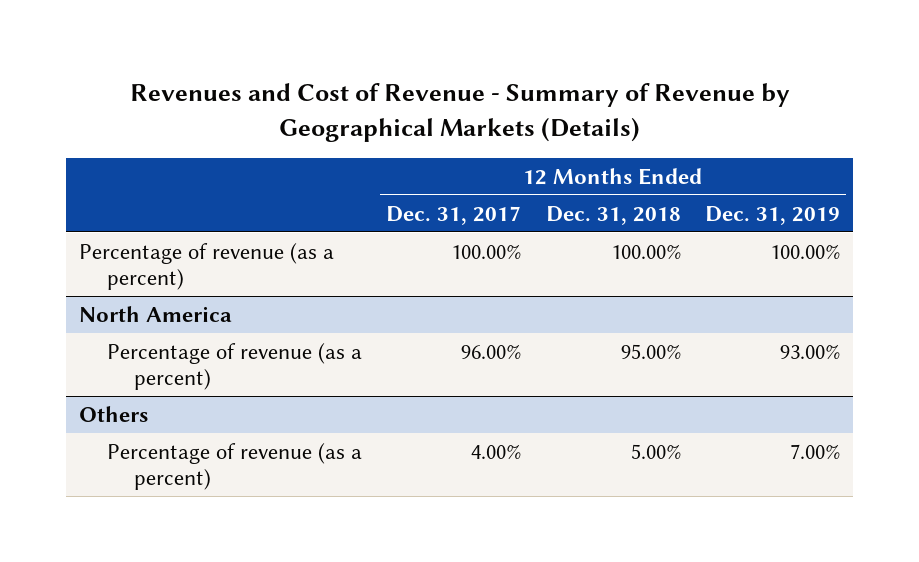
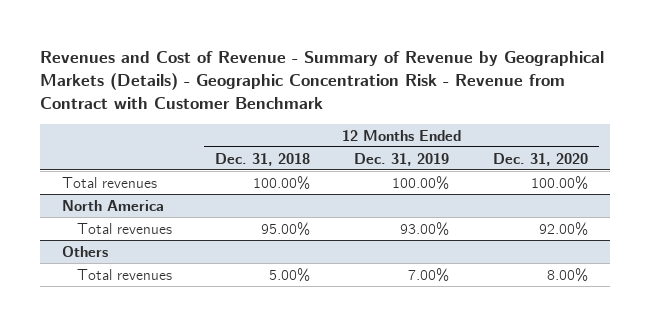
[129,83,790,142] Revenues and Cost of Revenue - Summary of Revenue by Geographical Markets (Details) -> [40,51,605,110] Revenues and Cost of Revenue - Summary of Revenue by Geographical Markets (Details) - Geographic Concentration Risk - Revenue from Contract with Customer Benchmark
[386,205,522,225] Dec. 31, 2017 -> none
none -> [493,152,589,166] Dec. 31, 2020
[78,242,334,290] Percentage of revenue (as a percent) -> none
none -> [61,176,157,188] Total revenues
[106,342,362,390] Percentage of revenue (as a percent) -> [76,222,172,234] Total revenues
[106,442,362,490] Percentage of revenue (as a percent) -> none
none -> [76,268,172,280] Total revenues

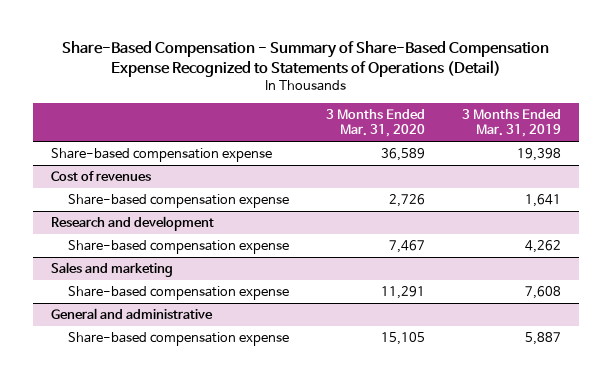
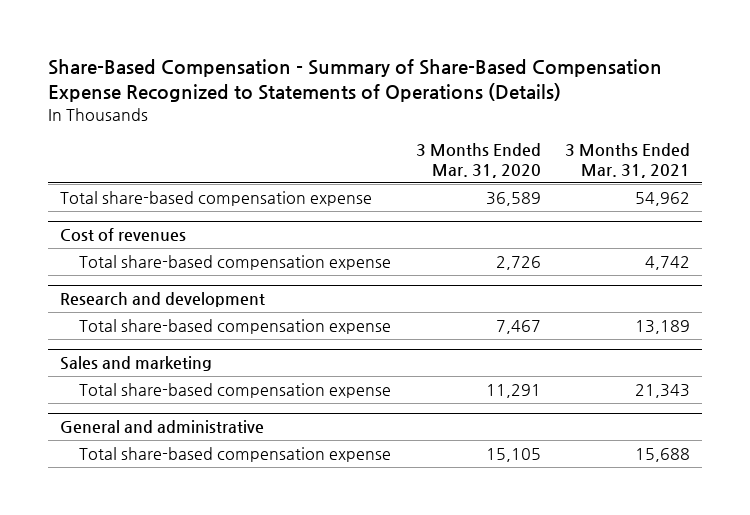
[61,40,549,77] Share-Based Compensation - Summary of Share-Based Compensation Expense Recognized to Statements of Operations (Detail) -> [47,58,662,102] Share-Based Compensation - Summary of Share-Based Compensation Expense Recognized to Statements of Operations (Details)
[461,108,561,138] 3 Months Ended Mar. 31, 2019 -> none
none -> [564,142,690,178] 3 Months Ended Mar. 31, 2021
[51,148,273,163] Share-based compensation expense -> [60,190,373,206] Total share-based compensation expense
[68,194,290,209] Share-based compensation expense -> [79,254,392,270] Total share-based compensation expense
[68,240,290,255] Share-based compensation expense -> [79,318,392,334] Total share-based compensation expense
[68,286,290,301] Share-based compensation expense -> [79,382,392,398] Total share-based compensation expense
[68,332,290,347] Share-based compensation expense -> [79,446,392,462] Total share-based compensation expense

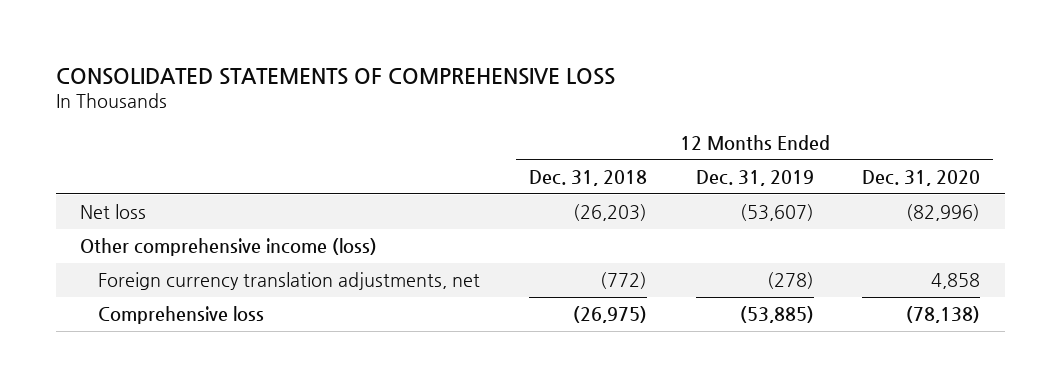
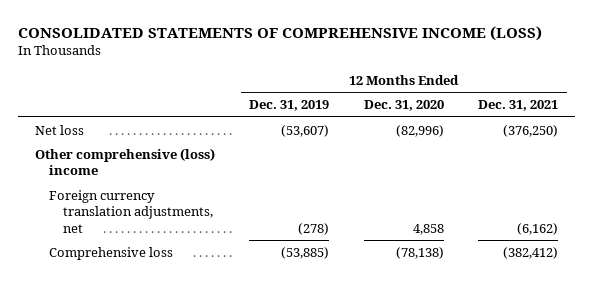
[55,68,615,86] CONSOLIDATED STATEMENTS OF COMPREHENSIVE LOSS -> [17,25,542,41] CONSOLIDATED STATEMENTS OF COMPREHENSIVE INCOME (LOSS)
[528,169,647,186] Dec. 31, 2018 -> none
none -> [478,100,559,112] Dec. 31, 2021
[80,238,378,257] Other comprehensive income (loss) -> [34,147,215,176] Other comprehensive (loss) income

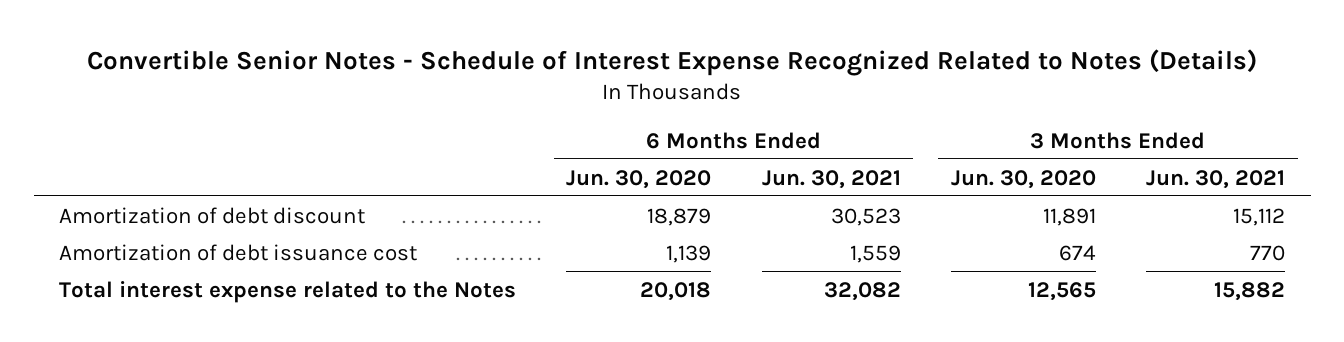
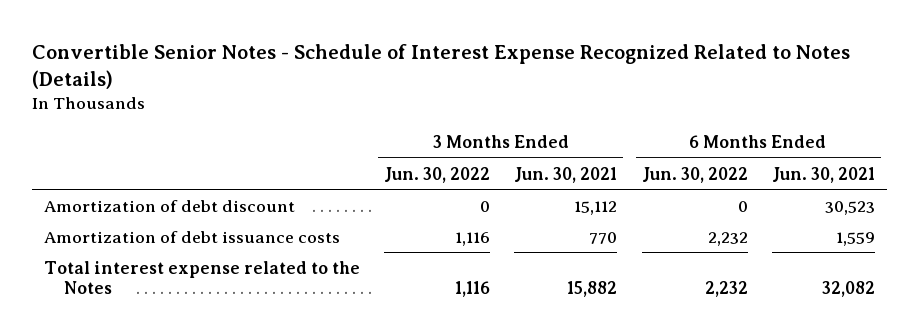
[566,169,712,189] Jun. 30, 2020 -> none
[951,169,1097,189] Jun. 30, 2020 -> none
none -> [384,166,491,183] Jun. 30, 2022
none -> [641,166,748,183] Jun. 30, 2022
[59,243,418,261] Amortization of debt issuance cost -> [43,230,340,243] Amortization of debt issuance costs

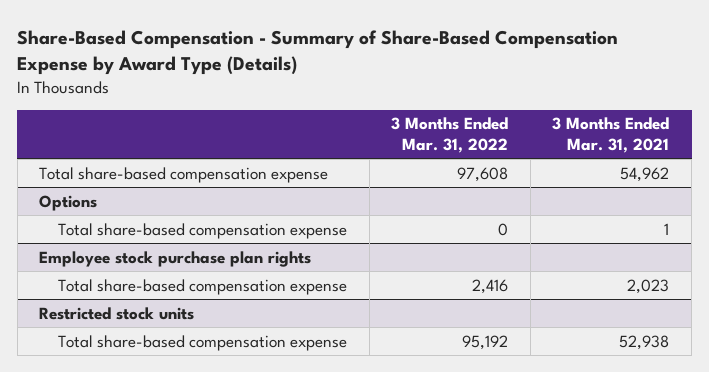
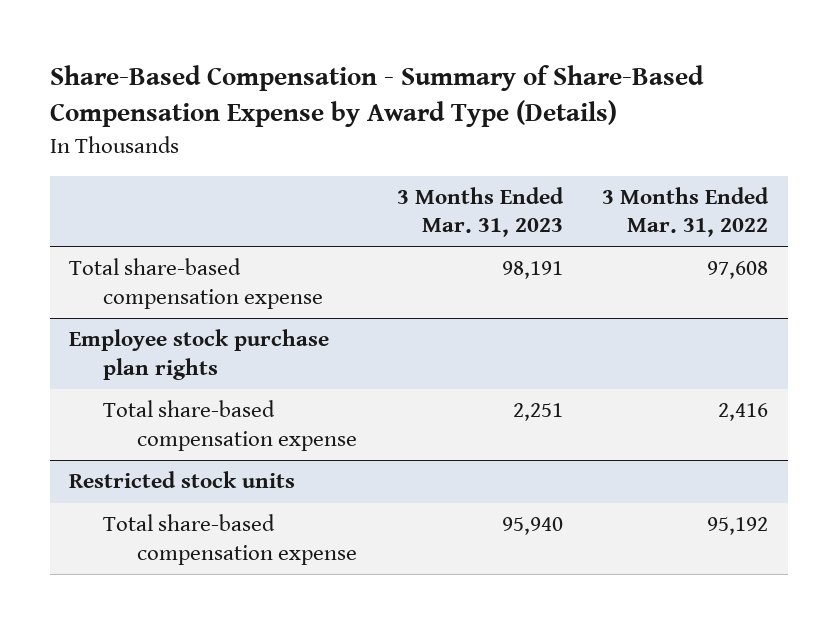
[552,117,670,153] 3 Months Ended Mar. 31, 2021 -> none
none -> [396,187,564,238] 3 Months Ended Mar. 31, 2023
[39,194,98,211] Options -> none
[57,222,347,239] Total share-based compensation expense -> none

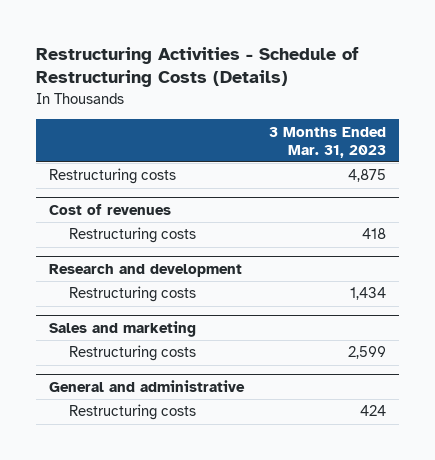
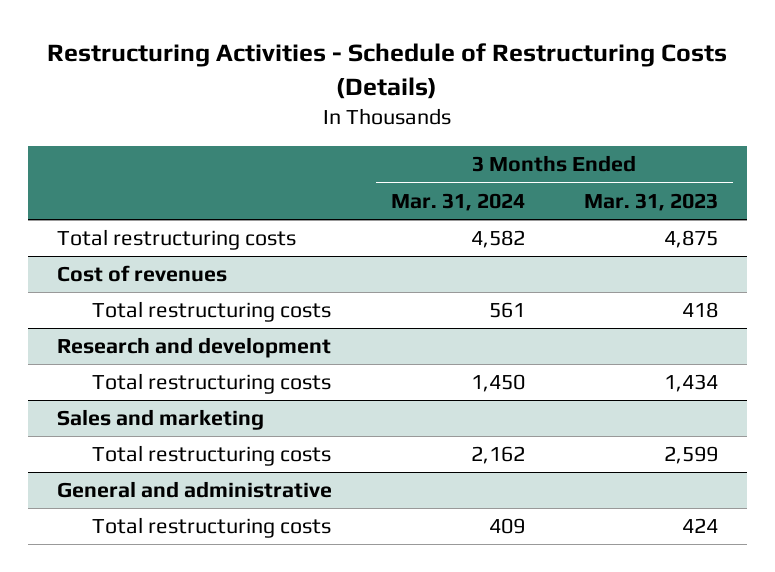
none -> [390,192,525,211] Mar. 31, 2024
[49,168,177,185] Restructuring costs -> [57,229,297,251] Total restructuring costs
[68,227,196,244] Restructuring costs -> [91,301,331,323] Total restructuring costs
[68,286,196,303] Restructuring costs -> [91,373,331,395] Total restructuring costs
[68,345,196,362] Restructuring costs -> [91,445,331,467] Total restructuring costs
[68,404,196,421] Restructuring costs -> [91,517,331,539] Total restructuring costs

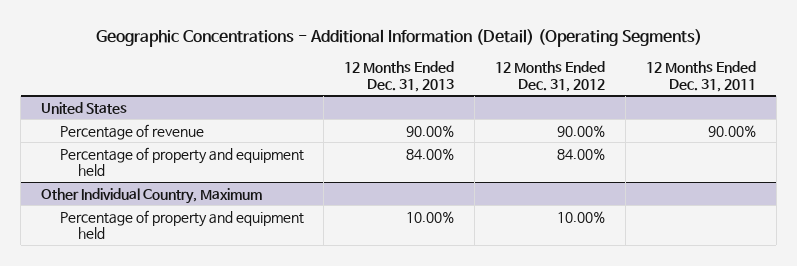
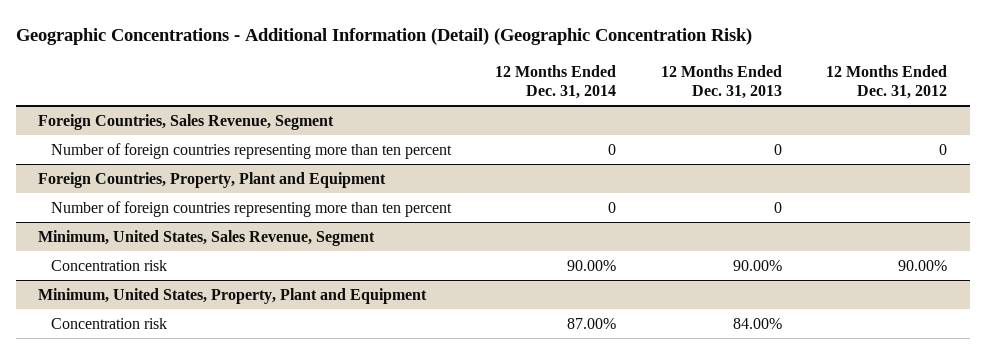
[95,29,702,48] Geographic Concentrations - Additional Information (Detail) (Operating Segments) -> [15,27,752,45] Geographic Concentrations - Additional Information (Detail) (Geographic Concentration Risk)
[645,61,756,92] 12 Months Ended Dec. 31, 2011 -> none
none -> [495,64,617,100] 12 Months Ended Dec. 31, 2014
[41,101,128,114] United States -> none
[59,146,304,176] Percentage of property and equipment held -> none
[41,187,263,204] Other Individual Country, Maximum -> none
[59,209,304,239] Percentage of property and equipment held -> none
none -> [37,113,334,130] Foreign Countries, Sales Revenue, Segment
none -> [50,142,452,159] Number of foreign countries representing more than ten percent
none -> [37,171,386,188] Foreign Countries, Property, Plant and Equipment
none -> [50,200,452,217] Number of foreign countries representing more than ten percent
none -> [37,229,375,246] Minimum, United States, Sales Revenue, Segment
[59,123,204,140] Percentage of revenue -> [50,259,167,271] Concentration risk
none -> [37,287,427,304] Minimum, United States, Property, Plant and Equipment
none -> [50,317,167,329] Concentration risk

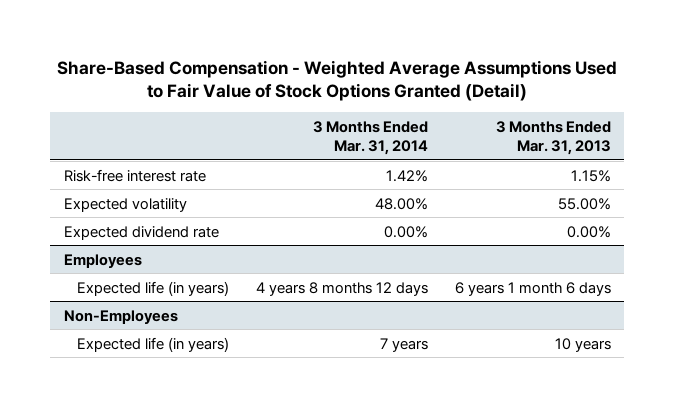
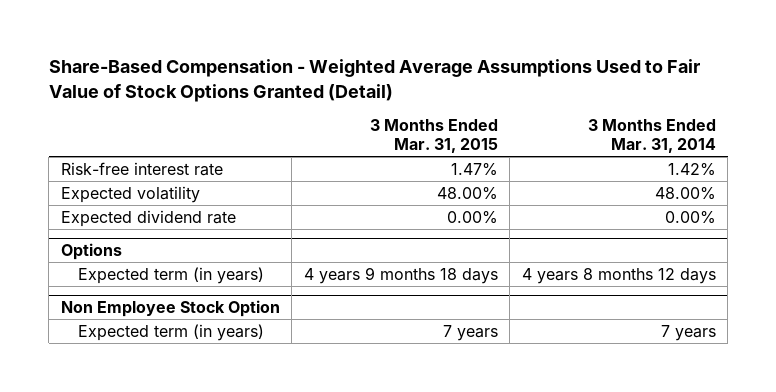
[495,120,611,156] 3 Months Ended Mar. 31, 2013 -> none
none -> [369,119,498,154] 3 Months Ended Mar. 31, 2015
[63,253,142,268] Employees -> none
[63,309,178,324] Non-Employees -> none
none -> [60,243,122,261] Options
[77,280,230,296] Expected life (in years) -> [77,266,264,284] Expected term (in years)
none -> [60,300,280,318] Non Employee Stock Option
[77,336,230,352] Expected life (in years) -> [77,323,264,341] Expected term (in years)

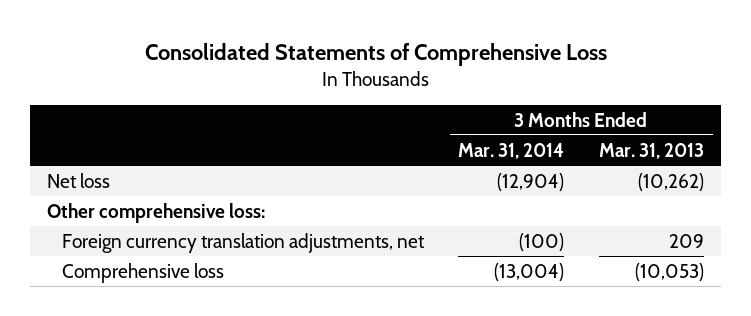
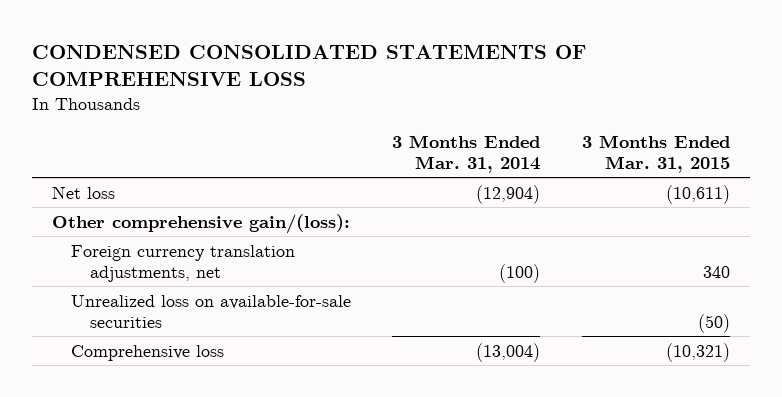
[144,42,607,66] Consolidated Statements of Comprehensive Loss -> [31,43,586,87] CONDENSED CONSOLIDATED STATEMENTS OF COMPREHENSIVE LOSS
[598,142,704,159] Mar. 31, 2013 -> none
none -> [581,135,730,173] 3 Months Ended Mar. 31, 2015
[47,202,266,223] Other comprehensive loss: -> [52,213,351,234] Other comprehensive gain/(loss):
none -> [71,294,352,328] Unrealized loss on available-for-sale securities

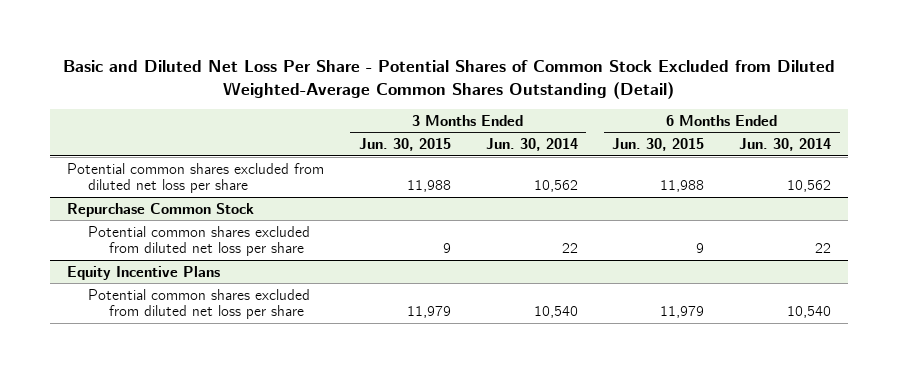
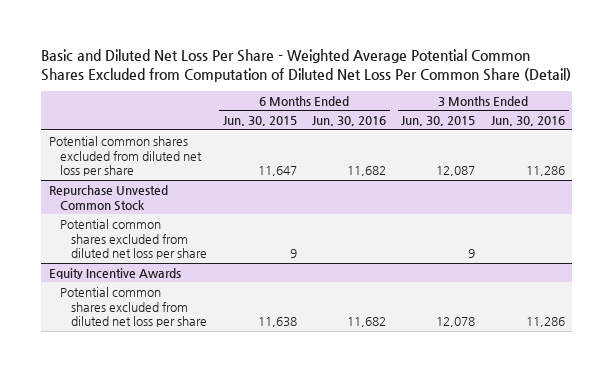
[63,60,836,99] Basic and Diluted Net Loss Per Share - Potential Shares of Common Stock Excluded from Diluted Weighted-Average Common Shares Outstanding (Detail) -> [41,48,572,82] Basic and Diluted Net Loss Per Share - Weighted Average Potential Common Shares Excluded from Computation of Diluted Net Loss Per Common Share (Detail)
[485,138,578,152] Jun. 30, 2014 -> none
[739,138,832,152] Jun. 30, 2014 -> none
none -> [312,116,387,127] Jun. 30, 2016
none -> [490,116,565,127] Jun. 30, 2016
[406,180,451,193] 11,988 -> [436,166,476,177] 12,087
[660,180,705,193] 11,988 -> [257,166,297,177] 11,647
[67,202,255,217] Repurchase Common Stock -> [48,185,168,211] Repurchase Unvested Common Stock
[67,265,221,280] Equity Incentive Plans -> [48,268,181,280] Equity Incentive Awards
[406,306,451,319] 11,979 -> [436,317,476,328] 12,078
[660,306,705,319] 11,979 -> [257,317,297,328] 11,638

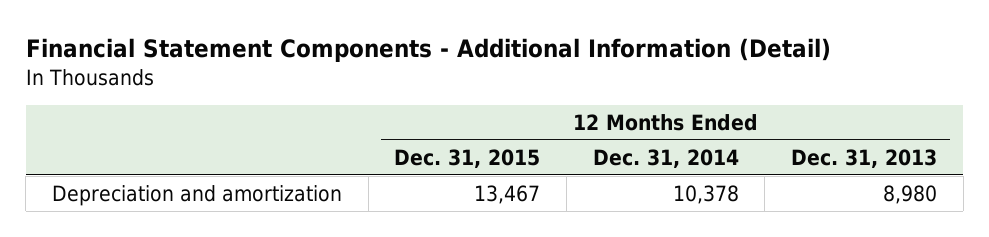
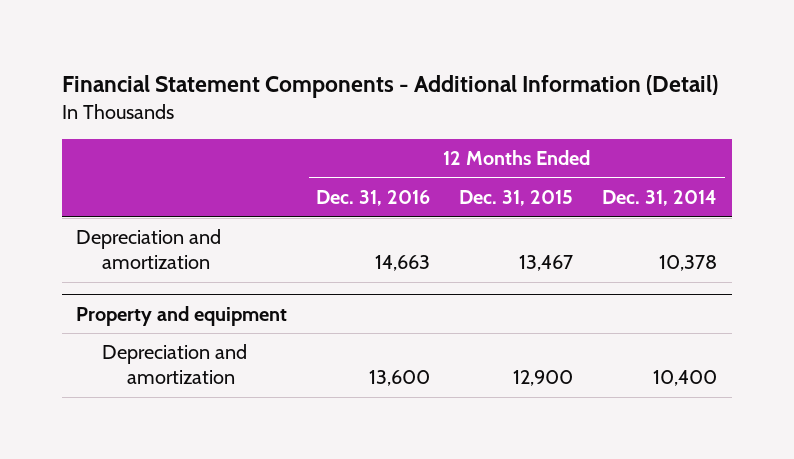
[791,148,938,168] Dec. 31, 2013 -> none
none -> [316,190,431,207] Dec. 31, 2016
none -> [76,305,288,326] Property and equipment
none -> [101,344,247,385] Depreciation and amortization

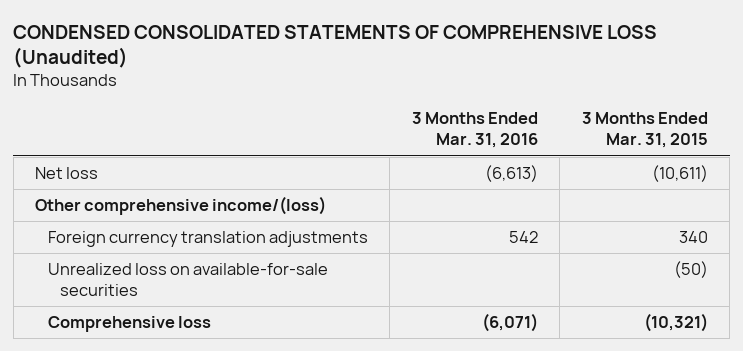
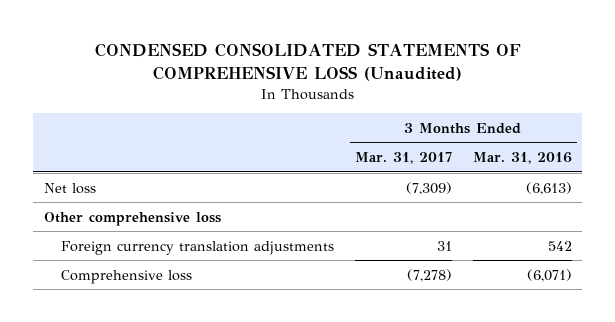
[581,112,708,149] 3 Months Ended Mar. 31, 2015 -> none
none -> [354,152,452,165] Mar. 31, 2017
[35,196,327,216] Other comprehensive income/(loss) -> [43,211,221,226] Other comprehensive loss
[47,263,328,297] Unrealized loss on available-for-sale securities -> none

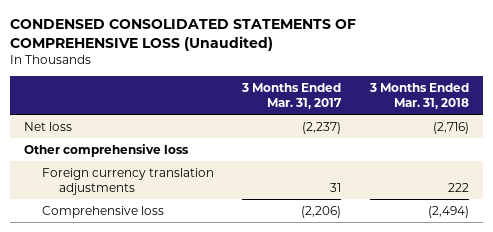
[472,152,572,165] Mar. 31, 2016 -> none
none -> [368,82,469,110] 3 Months Ended Mar. 31, 2018
[405,181,452,195] (7,309) -> [302,121,342,134] (2,237)
[406,268,452,282] (7,278) -> [301,205,342,218] (2,206)

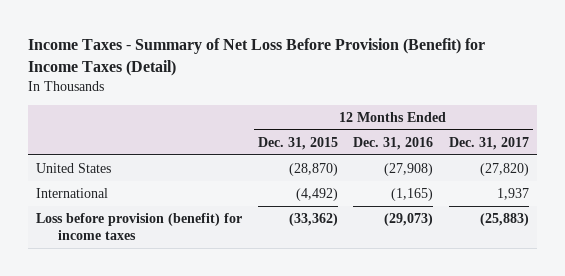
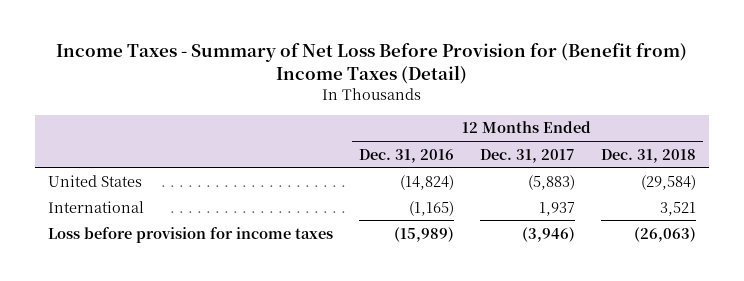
[27,37,485,76] Income Taxes - Summary of Net Loss Before Provision (Benefit) for Income Taxes (Detail) -> [55,43,687,85] Income Taxes - Summary of Net Loss Before Provision for (Benefit from) Income Taxes (Detail)
[257,136,338,150] Dec. 31, 2015 -> none
none -> [601,148,697,163] Dec. 31, 2018
[384,163,434,177] (27,908) -> [399,174,454,190] (14,824)
[480,163,530,177] (27,820) -> [527,174,575,190] (5,883)
[35,213,242,241] Loss before provision (benefit) for income taxes -> [47,226,333,243] Loss before provision for income taxes
[384,213,434,227] (29,073) -> [393,226,454,242] (15,989)
[480,213,530,227] (25,883) -> [521,226,575,242] (3,946)

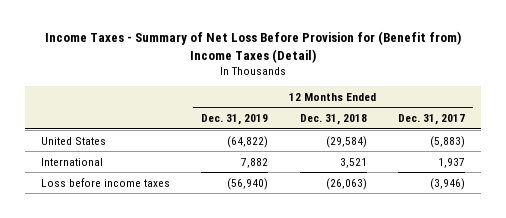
[358,148,454,163] Dec. 31, 2016 -> none
none -> [201,114,269,126] Dec. 31, 2019
[47,226,333,243] Loss before provision for income taxes -> [40,177,170,187] Loss before income taxes

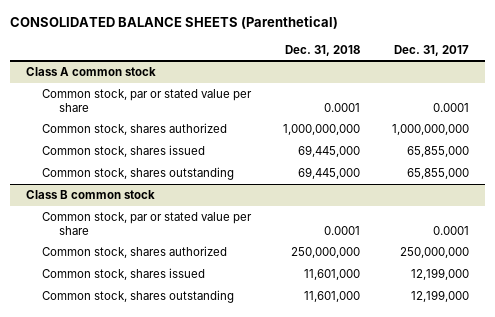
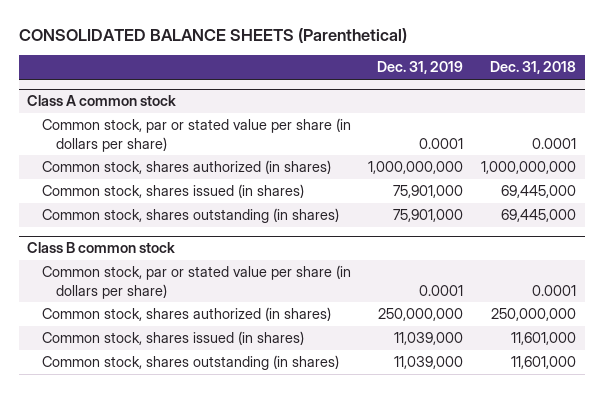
[394,44,470,56] Dec. 31, 2017 -> none
none -> [377,61,464,75] Dec. 31, 2019
[42,89,253,112] Common stock, par or stated value per share -> [41,118,351,152] Common stock, par or stated value per share (in dollars per share)
[42,123,228,136] Common stock, shares authorized -> [41,160,331,175] Common stock, shares authorized (in shares)
[42,145,206,158] Common stock, shares issued -> [41,184,304,199] Common stock, shares issued (in shares)
[42,167,235,181] Common stock, shares outstanding -> [41,208,339,224] Common stock, shares outstanding (in shares)
[42,212,253,235] Common stock, par or stated value per share -> [41,265,351,299] Common stock, par or stated value per share (in dollars per share)
[42,246,228,259] Common stock, shares authorized -> [41,307,331,322] Common stock, shares authorized (in shares)
[42,268,206,281] Common stock, shares issued -> [41,331,304,346] Common stock, shares issued (in shares)
[42,290,235,304] Common stock, shares outstanding -> [41,355,339,371] Common stock, shares outstanding (in shares)

